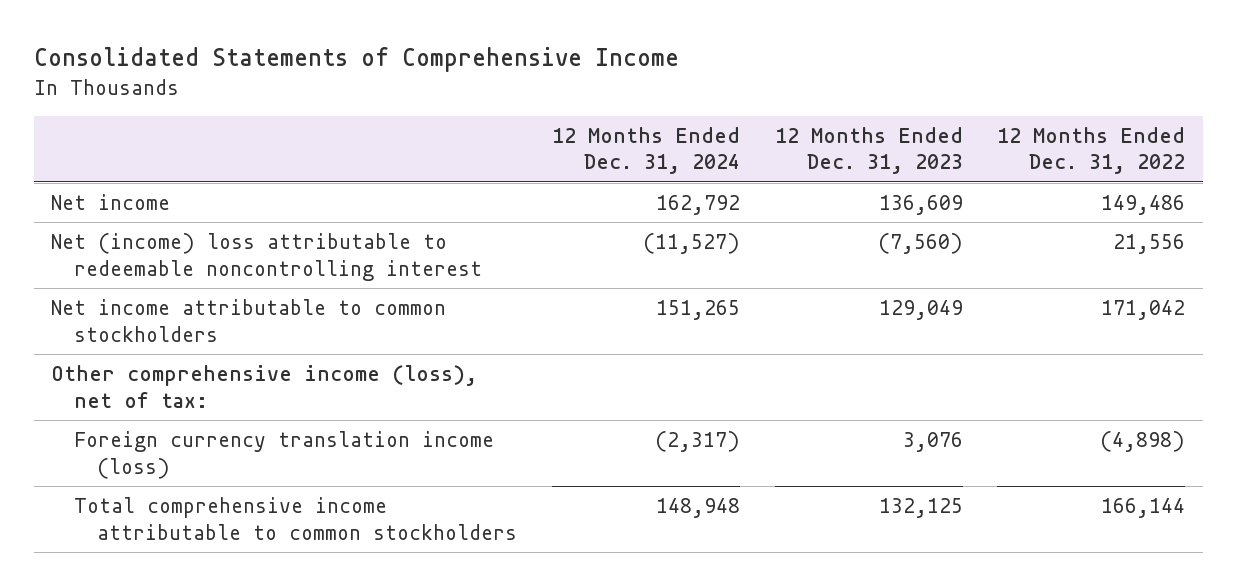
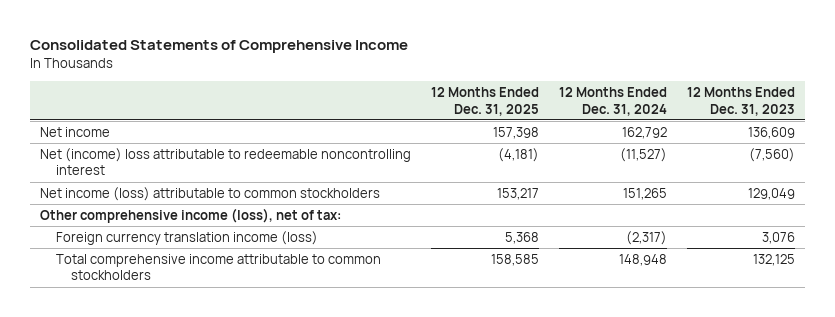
[997,126,1186,175] 12 Months Ended Dec. 31, 2022 -> none
none -> [430,87,539,116] 12 Months Ended Dec. 31, 2025
[51,298,447,342] Net income attributable to common stockholders -> [39,186,380,201] Net income (loss) attributable to common stockholders

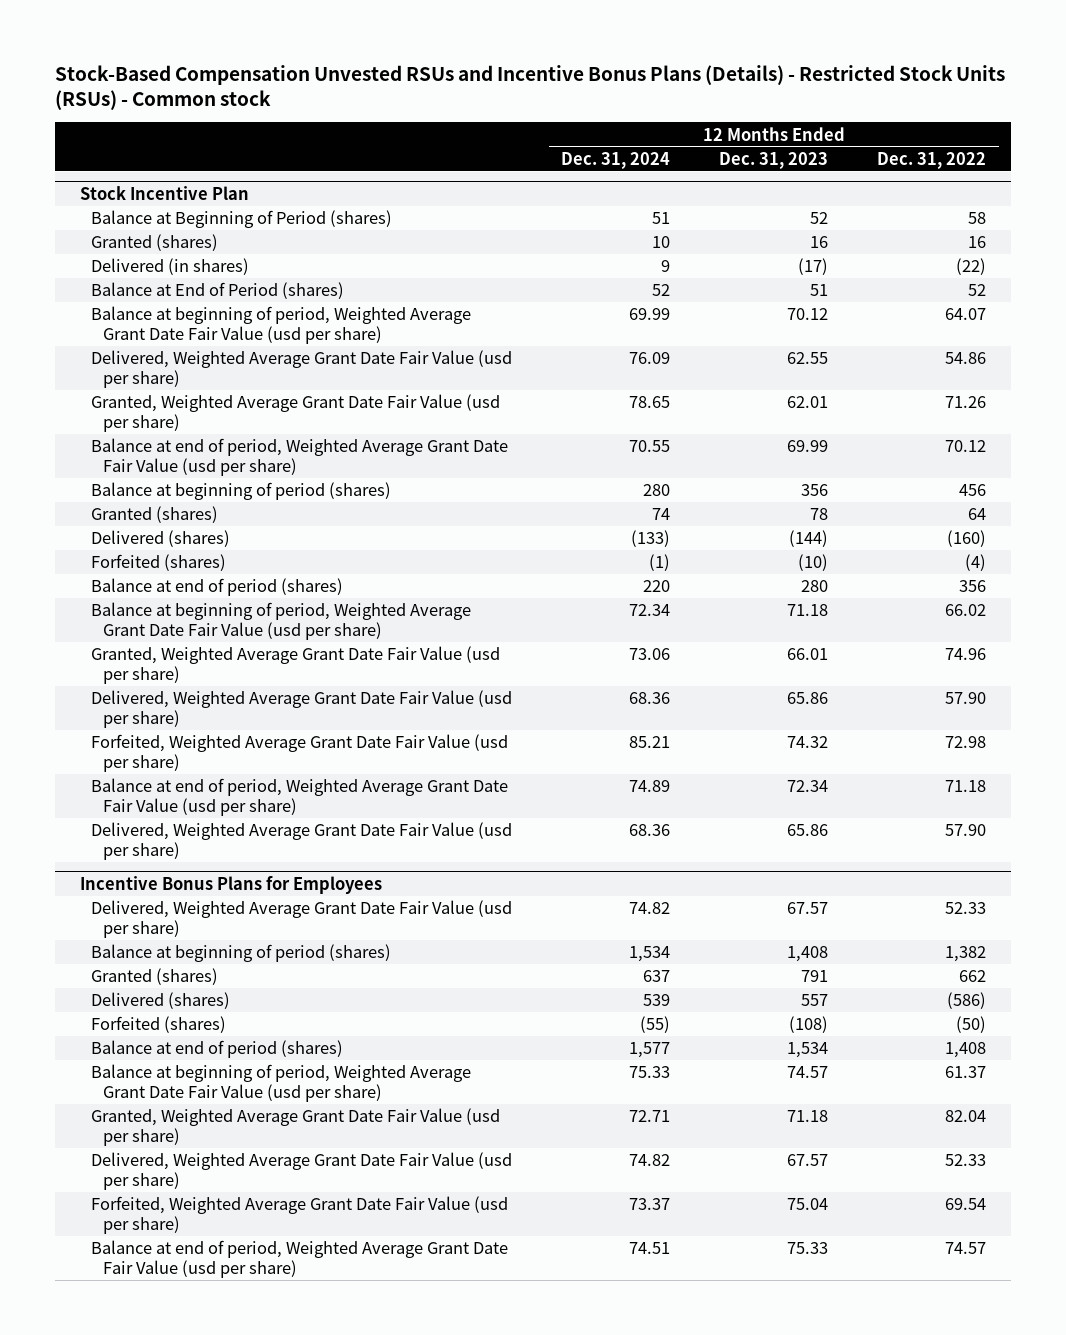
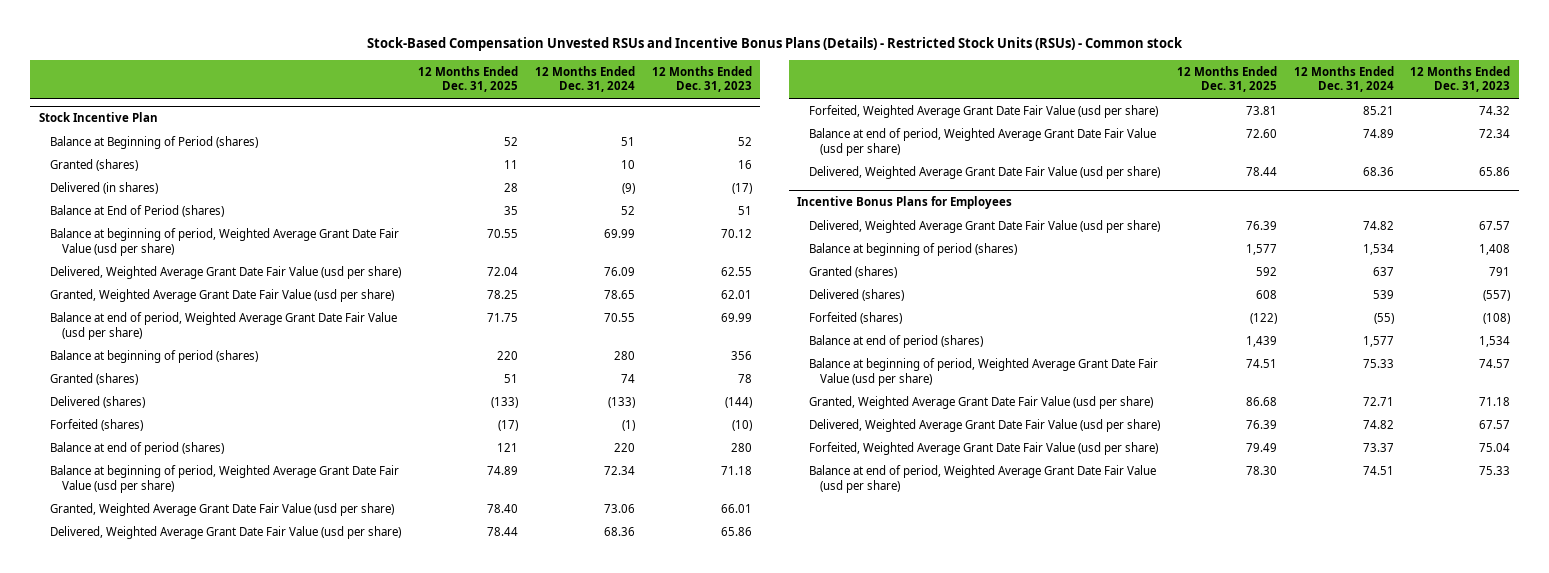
[877,151,987,169] Dec. 31, 2022 -> none
none -> [418,65,519,93] 12 Months Ended Dec. 31, 2025
[661,260,671,273] 9 -> [622,182,636,194] (9)
[801,994,829,1007] 557 -> [1483,289,1511,301] (557)

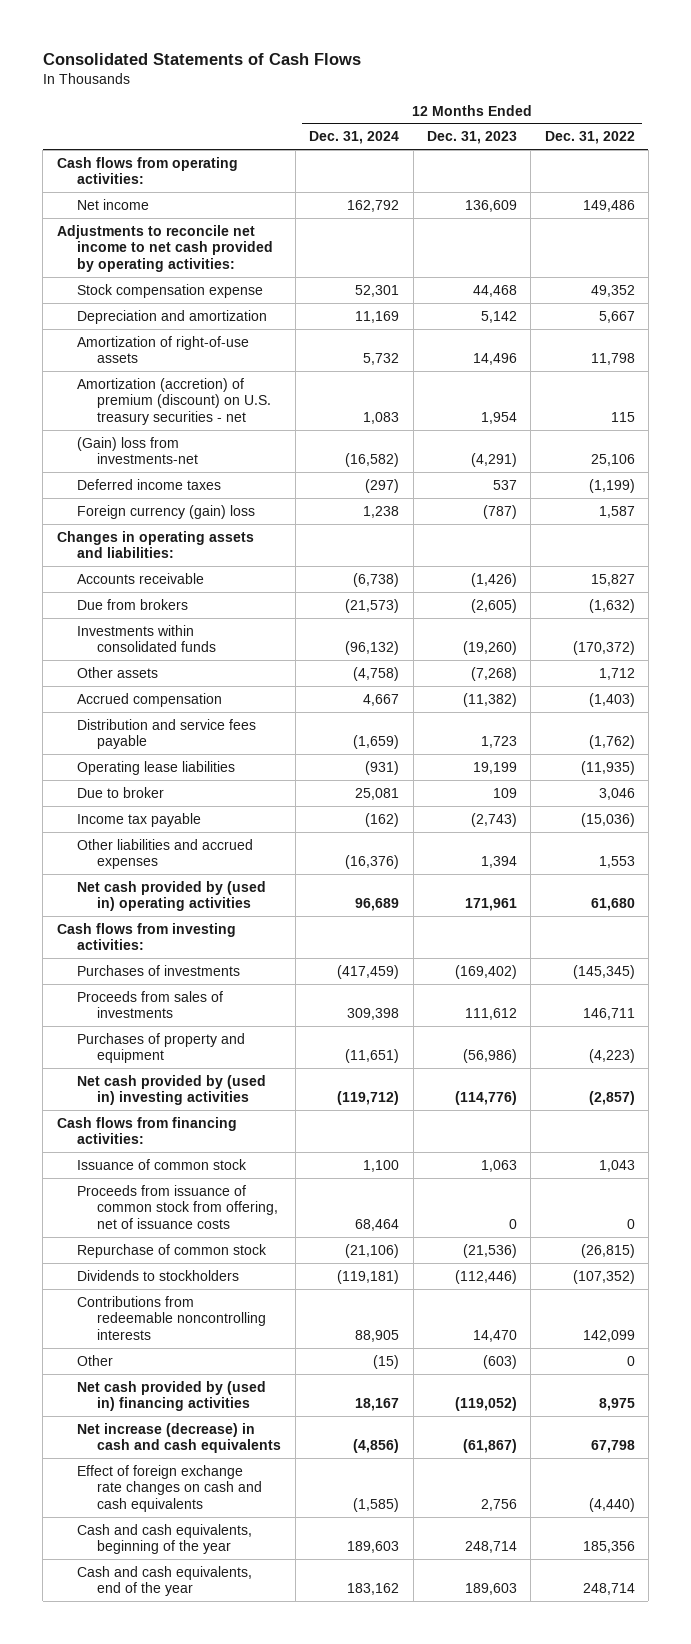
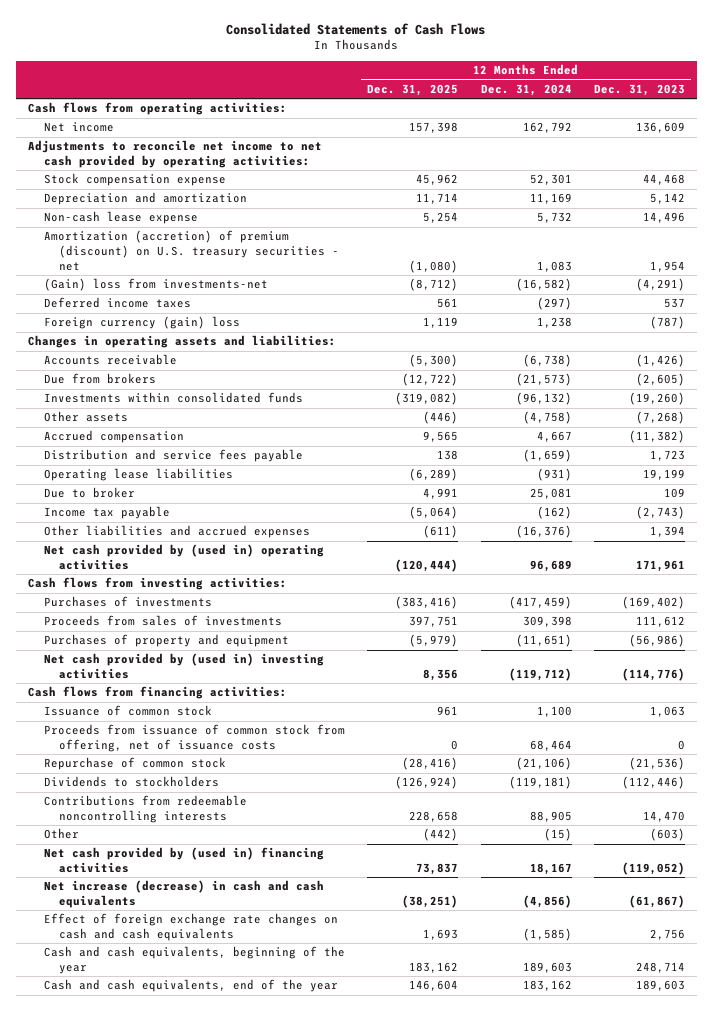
[544,131,635,145] Dec. 31, 2022 -> none
none -> [367,84,459,97] Dec. 31, 2025
[77,335,250,364] Amortization of right-of-use assets -> [43,211,198,225] Non-cash lease expense

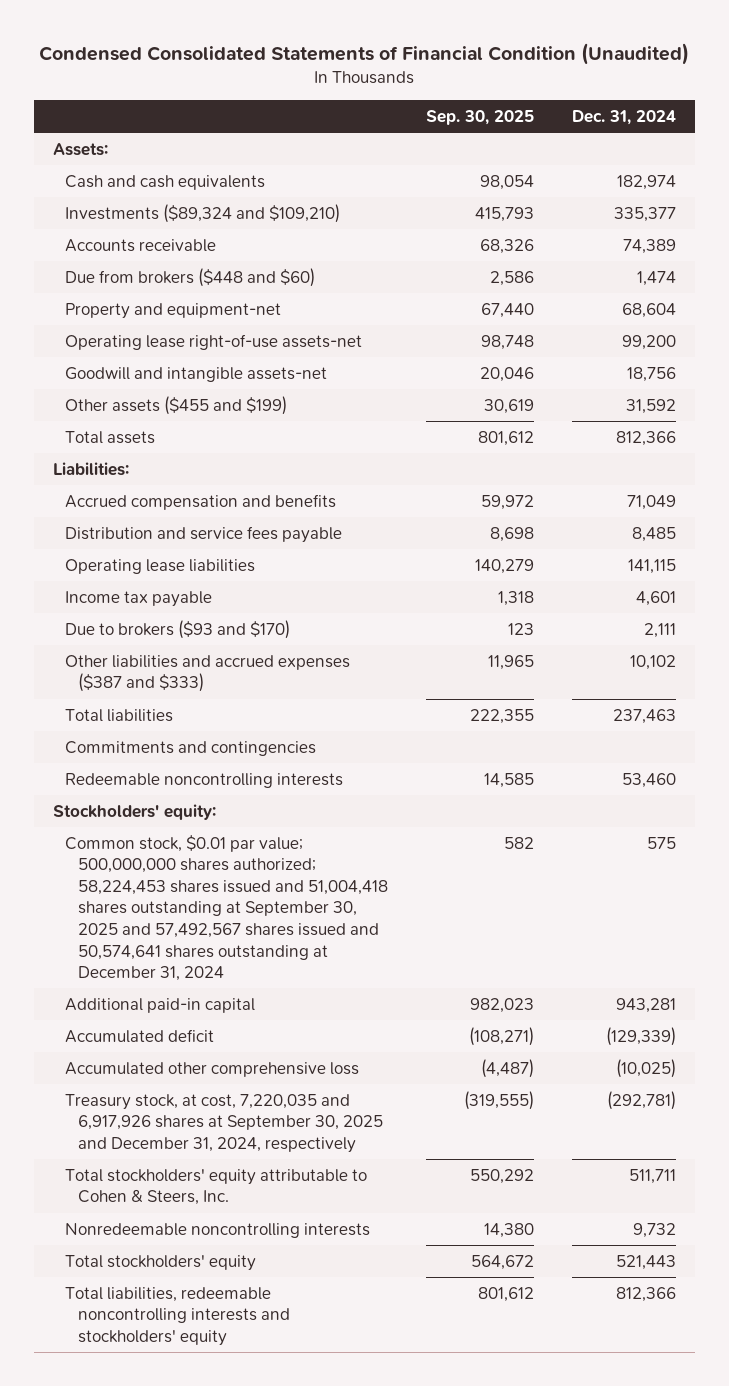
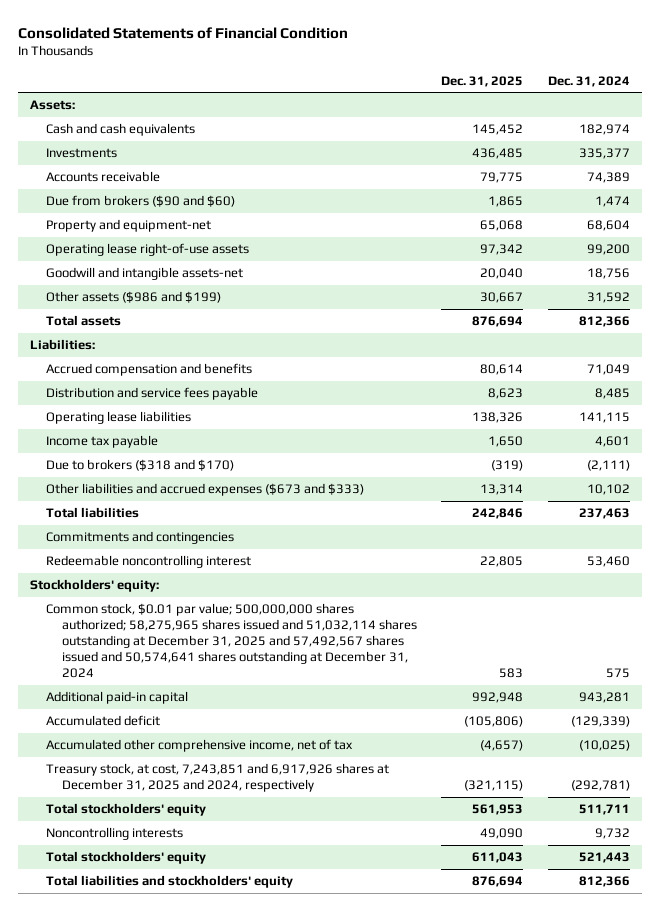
[39,43,690,66] Condensed Consolidated Statements of Financial Condition (Unaudited) -> [17,26,348,39] Consolidated Statements of Financial Condition
[425,109,534,125] Sep. 30, 2025 -> none
none -> [441,75,524,87] Dec. 31, 2025
[65,203,341,223] Investments ($89,324 and $109,210) -> [45,148,117,159] Investments
[65,267,316,287] Due from brokers ($448 and $60) -> [45,195,235,208] Due from brokers ($90 and $60)
[65,333,363,350] Operating lease right-of-use assets-net -> [45,243,249,257] Operating lease right-of-use assets
[65,395,288,415] Other assets ($455 and $199) -> [45,291,221,304] Other assets ($986 and $199)
[65,619,291,639] Due to brokers ($93 and $170) -> [45,459,234,472] Due to brokers ($318 and $170)
[643,622,676,638] 2,111 -> [586,460,630,472] (2,111)
[65,654,351,693] Other liabilities and accrued expenses ($387 and $333) -> [45,483,364,497] Other liabilities and accrued expenses ($673 and $333)
[65,772,344,788] Redeemable noncontrolling interests -> [45,555,251,569] Redeemable noncontrolling interest
[65,834,388,982] Common stock, $0.01 par value; 500,000,000 shares authorized; 58,224,453 shares issued and 51,004,418 shares outstanding at September 30, 2025 and 57,492,567 shares issued and 50,574,641 shares outstanding at December 31, 2024 -> [45,603,417,679] Common stock, $0.01 par value; 500,000,000 shares authorized; 58,275,965 shares issued and 51,032,114 shares outstanding at December 31, 2025 and 57,492,567 shares issued and 50,574,641 shares outstanding at December 31, 2024
[65,1061,360,1077] Accumulated other comprehensive loss -> [45,739,353,753] Accumulated other comprehensive income, net of tax
[65,1093,383,1153] Treasury stock, at cost, 7,220,035 and 6,917,926 shares at September 30, 2025 and December 31, 2024, respectively -> [45,763,389,793] Treasury stock, at cost, 7,243,851 and 6,917,926 shares at December 31, 2025 and 2024, respectively
[65,1168,368,1206] Total stockholders' equity attributable to Cohen & Steers, Inc. -> [45,803,206,817] Total stockholders' equity
[65,1222,371,1238] Nonredeemable noncontrolling interests -> [45,827,183,841] Noncontrolling interests
[65,1286,290,1346] Total liabilities, redeemable noncontrolling interests and stockholders' equity -> [45,875,293,889] Total liabilities and stockholders' equity

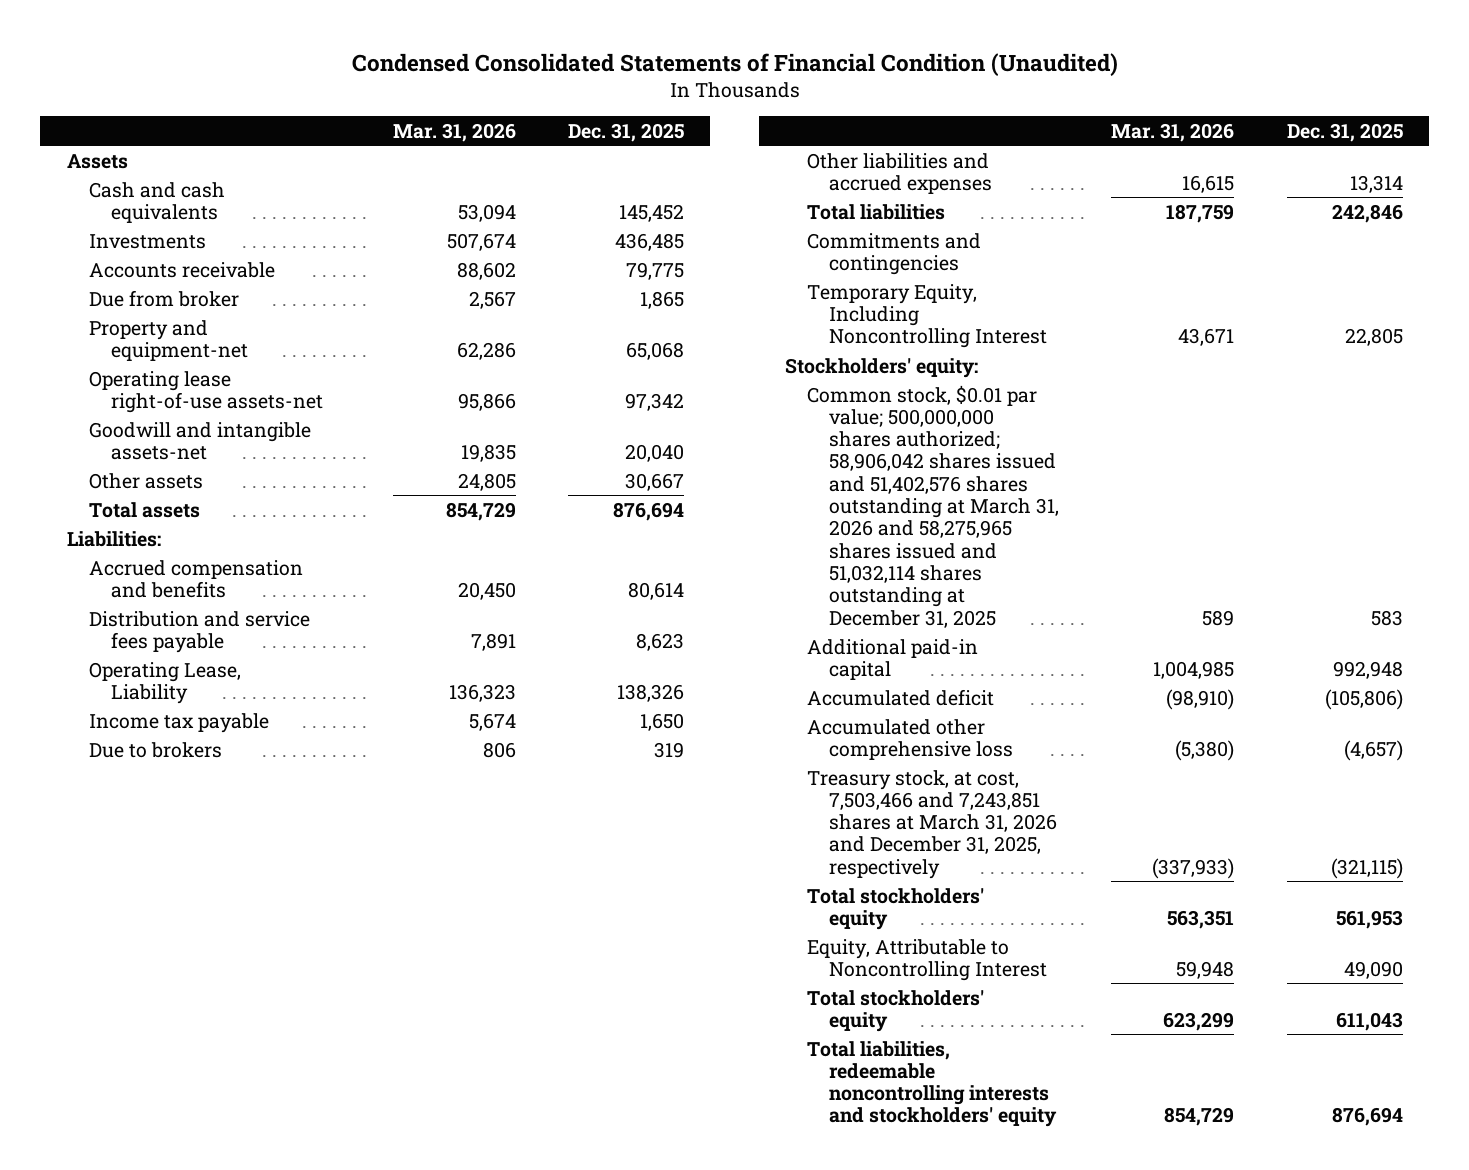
[17,26,348,39] Consolidated Statements of Financial Condition -> [351,52,1118,76] Condensed Consolidated Statements of Financial Condition (Unaudited)
[547,75,630,87] Dec. 31, 2024 -> none
none -> [392,122,516,142] Mar. 31, 2026
[29,100,75,111] Assets: -> [66,153,128,169] Assets
[45,195,235,208] Due from brokers ($90 and $60) -> [88,289,239,307] Due from broker
[45,243,249,257] Operating lease right-of-use assets -> [88,370,323,413] Operating lease right-of-use assets-net
[45,291,221,304] Other assets ($986 and $199) -> [88,472,203,489] Other assets
[45,411,191,425] Operating lease liabilities -> [88,661,241,704] Operating Lease, Liability
[45,459,234,472] Due to brokers ($318 and $170) -> [88,741,222,758] Due to brokers
[491,460,524,472] (319) -> [654,741,685,758] 319
[45,483,364,497] Other liabilities and accrued expenses ($673 and $333) -> [806,152,993,194] Other liabilities and accrued expenses
[45,555,251,569] Redeemable noncontrolling interest -> [806,283,1048,349] Temporary Equity, Including Noncontrolling Interest
[45,603,417,679] Common stock, $0.01 par value; 500,000,000 shares authorized; 58,275,965 shares issued and 51,032,114 shares outstanding at December 31, 2025 and 57,492,567 shares issued and 50,574,641 shares outstanding at December 31, 2024 -> [806,384,1060,628] Common stock, $0.01 par value; 500,000,000 shares authorized; 58,906,042 shares issued and 51,402,576 shares outstanding at March 31, 2026 and 58,275,965 shares issued and 51,032,114 shares outstanding at December 31, 2025
[45,739,353,753] Accumulated other comprehensive income, net of tax -> [806,718,1014,760] Accumulated other comprehensive loss
[45,763,389,793] Treasury stock, at cost, 7,243,851 and 6,917,926 shares at December 31, 2025 and 2024, respectively -> [806,769,1058,879] Treasury stock, at cost, 7,503,466 and 7,243,851 shares at March 31, 2026 and December 31, 2025, respectively
[45,827,183,841] Noncontrolling interests -> [806,938,1048,981] Equity, Attributable to Noncontrolling Interest
[45,875,293,889] Total liabilities and stockholders' equity -> [806,1040,1058,1128] Total liabilities, redeemable noncontrolling interests and stockholders' equity

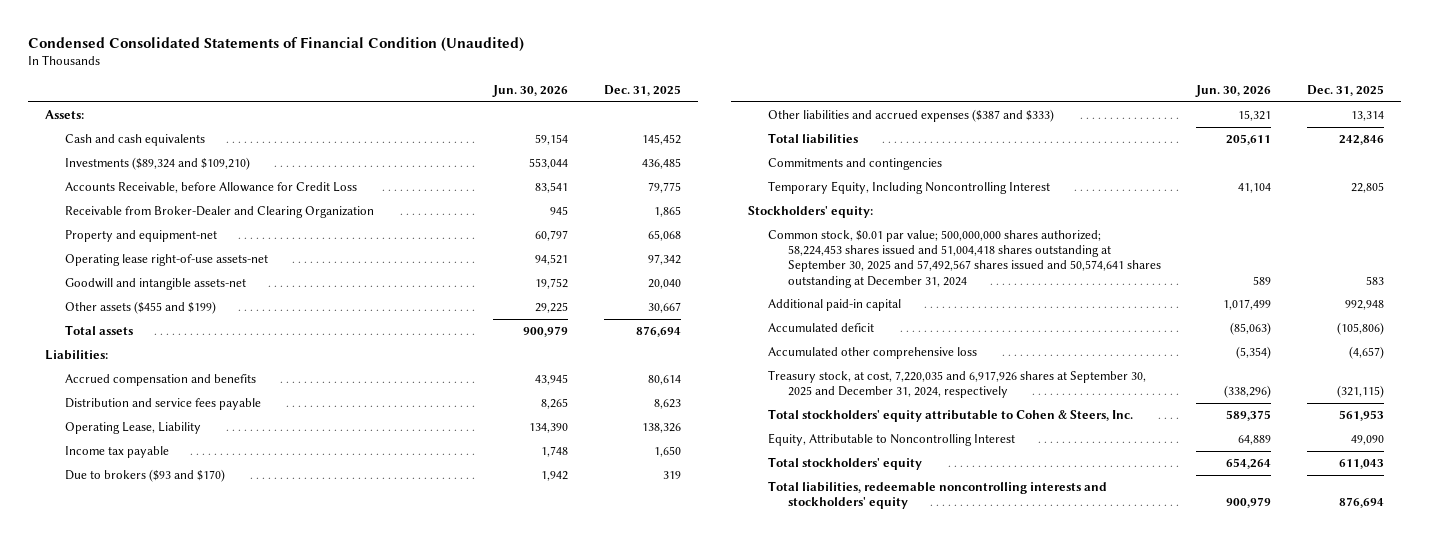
[392,122,516,142] Mar. 31, 2026 -> none
none -> [492,85,569,98] Jun. 30, 2026
[66,153,128,169] Assets -> [45,109,85,119] Assets:
[88,233,206,249] Investments -> [64,156,250,170] Investments ($89,324 and $109,210)
[88,261,275,278] Accounts receivable -> [64,181,357,193] Accounts Receivable, before Allowance for Credit Loss
[88,289,239,307] Due from broker -> [64,205,374,218] Receivable from Broker-Dealer and Clearing Organization
[88,472,203,489] Other assets -> [64,300,216,314] Other assets ($455 and $199)
[88,741,222,758] Due to brokers -> [64,468,225,482] Due to brokers ($93 and $170)
[806,152,993,194] Other liabilities and accrued expenses -> [768,108,1055,122] Other liabilities and accrued expenses ($387 and $333)
[806,384,1060,628] Common stock, $0.01 par value; 500,000,000 shares authorized; 58,906,042 shares issued and 51,402,576 shares outstanding at March 31, 2026 and 58,275,965 shares issued and 51,032,114 shares outstanding at December 31, 2025 -> [768,229,1161,288] Common stock, $0.01 par value; 500,000,000 shares authorized; 58,224,453 shares issued and 51,004,418 shares outstanding at September 30, 2025 and 57,492,567 shares issued and 50,574,641 shares outstanding at December 31, 2024
[806,769,1058,879] Treasury stock, at cost, 7,503,466 and 7,243,851 shares at March 31, 2026 and December 31, 2025, respectively -> [768,369,1147,399] Treasury stock, at cost, 7,220,035 and 6,917,926 shares at September 30, 2025 and December 31, 2024, respectively
[806,887,984,930] Total stockholders' equity -> [768,408,1134,422] Total stockholders' equity attributable to Cohen & Steers, Inc.

